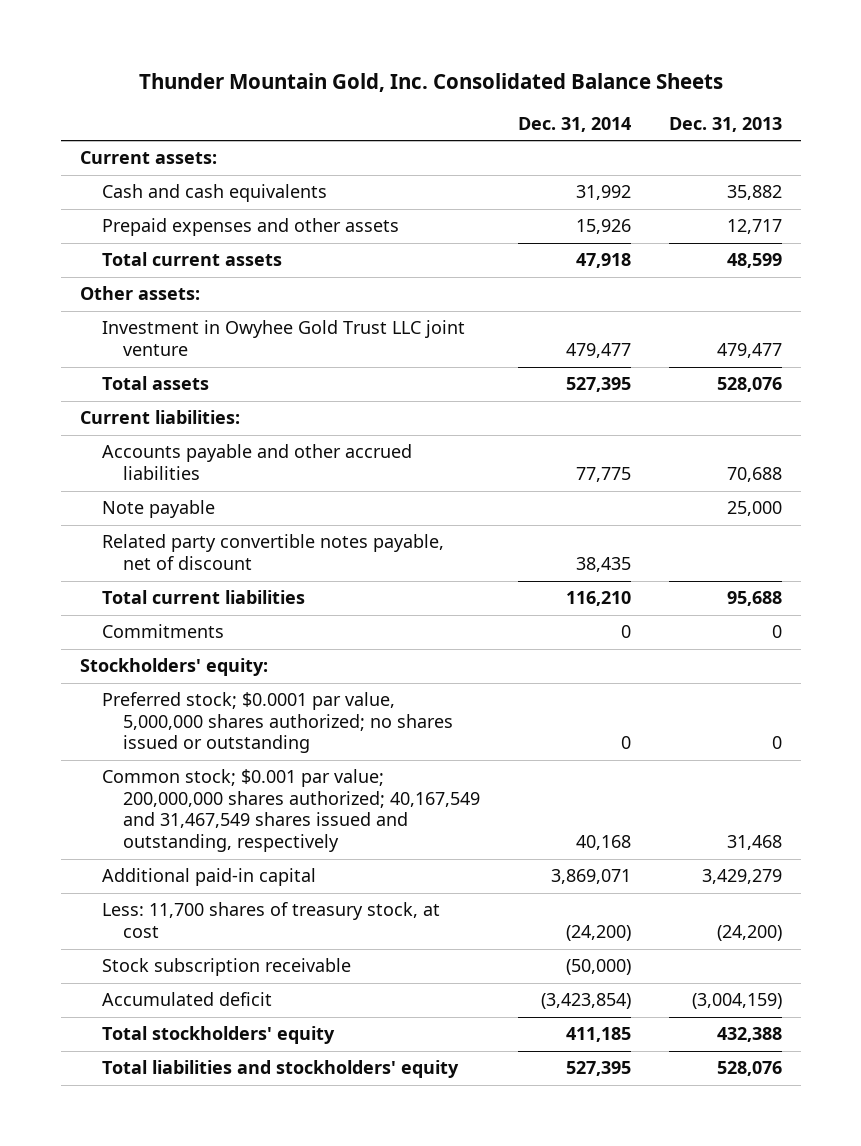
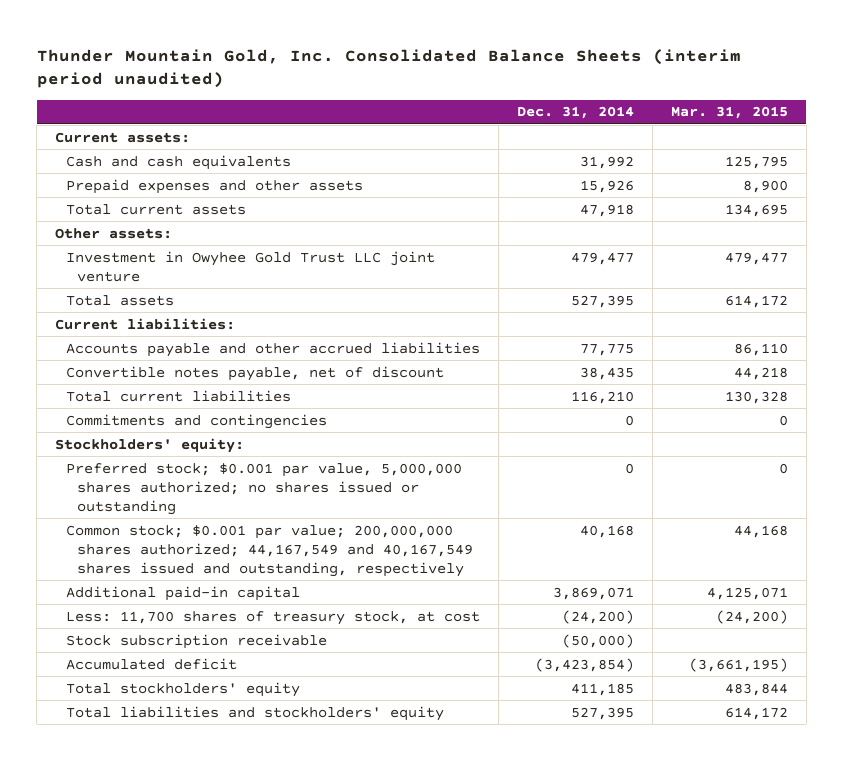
[138,72,723,92] Thunder Mountain Gold, Inc. Consolidated Balance Sheets -> [36,48,741,89] Thunder Mountain Gold, Inc. Consolidated Balance Sheets (interim period unaudited)
[668,116,782,132] Dec. 31, 2013 -> none
none -> [670,106,788,120] Mar. 31, 2015
[101,500,215,519] Note payable -> none
[101,534,444,570] Related party convertible notes payable, net of discount -> [66,365,445,381] Convertible notes payable, net of discount
[101,624,224,639] Commitments -> [66,413,328,429] Commitments and contingencies
[101,692,454,754] Preferred stock; $0.0001 par value, 5,000,000 shares authorized; no shares issued or outstanding -> [66,462,463,515] Preferred stock; $0.001 par value, 5,000,000 shares authorized; no shares issued or outstanding
[101,769,481,852] Common stock; $0.001 par value; 200,000,000 shares authorized; 40,167,549 and 31,467,549 shares issued and outstanding, respectively -> [66,524,473,577] Common stock; $0.001 par value; 200,000,000 shares authorized; 44,167,549 and 40,167,549 shares issued and outstanding, respectively

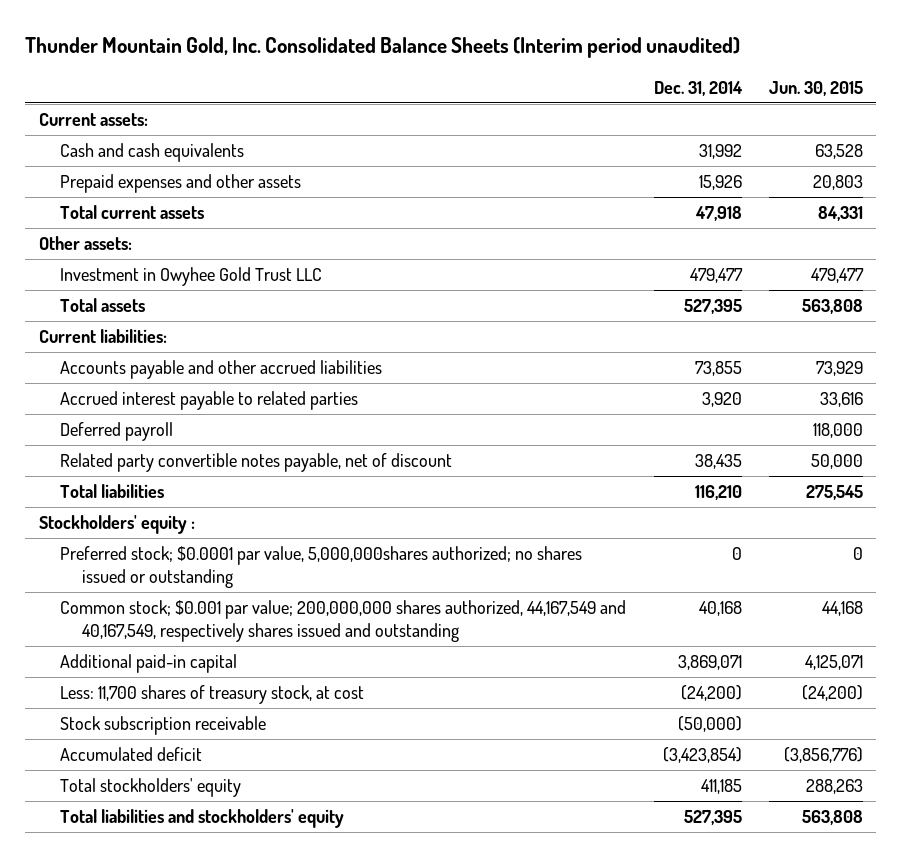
[36,48,741,89] Thunder Mountain Gold, Inc. Consolidated Balance Sheets (interim period unaudited) -> [25,37,741,59] Thunder Mountain Gold, Inc. Consolidated Balance Sheets (Interim period unaudited)
[670,106,788,120] Mar. 31, 2015 -> none
none -> [768,80,863,96] Jun. 30, 2015
[66,250,436,282] Investment in Owyhee Gold Trust LLC joint venture -> [60,267,323,287] Investment in Owyhee Gold Trust LLC
[66,413,328,429] Commitments and contingencies -> none
[579,343,634,356] 77,775 -> [694,361,742,377] 73,855
none -> [60,391,359,411] Accrued interest payable to related parties
none -> [60,422,174,442] Deferred payroll
[66,365,445,381] Convertible notes payable, net of discount -> [60,453,453,473] Related party convertible notes payable, net of discount
[66,389,292,402] Total current liabilities -> [60,484,165,499] Total liabilities
[55,437,245,453] Stockholders' equity: -> [38,515,195,535] Stockholders' equity :
[66,462,463,515] Preferred stock; $0.001 par value, 5,000,000 shares authorized; no shares issued or outstanding -> [60,546,583,588] Preferred stock; $0.0001 par value, 5,000,000shares authorized; no shares issued or outstanding
[66,524,473,577] Common stock; $0.001 par value; 200,000,000 shares authorized; 44,167,549 and 40,167,549 shares issued and outstanding, respectively -> [60,600,627,642] Common stock; $0.001 par value; 200,000,000 shares authorized, 44,167,549 and 40,167,549, respectively shares issued and outstanding

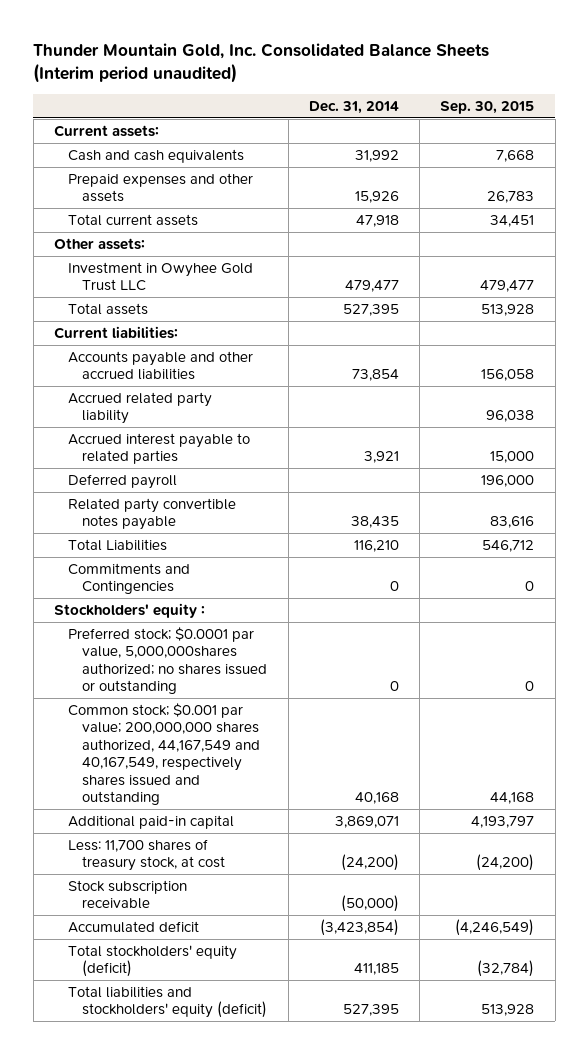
[768,80,863,96] Jun. 30, 2015 -> none
none -> [440,101,535,115] Sep. 30, 2015
[694,361,742,377] 73,855 -> [351,369,399,382] 73,854
none -> [68,391,213,425] Accrued related party liability
[701,392,742,408] 3,920 -> [363,451,399,464] 3,921
[60,453,453,473] Related party convertible notes payable, net of discount -> [68,497,237,531] Related party convertible notes payable
[60,484,165,499] Total liabilities -> [68,538,168,551] Total Liabilities
none -> [68,562,191,595] Commitments and Contingencies
[60,778,242,798] Total stockholders' equity -> [68,944,238,978] Total stockholders' equity (deficit)
[60,809,345,829] Total liabilities and stockholders' equity -> [68,985,268,1019] Total liabilities and stockholders' equity (deficit)

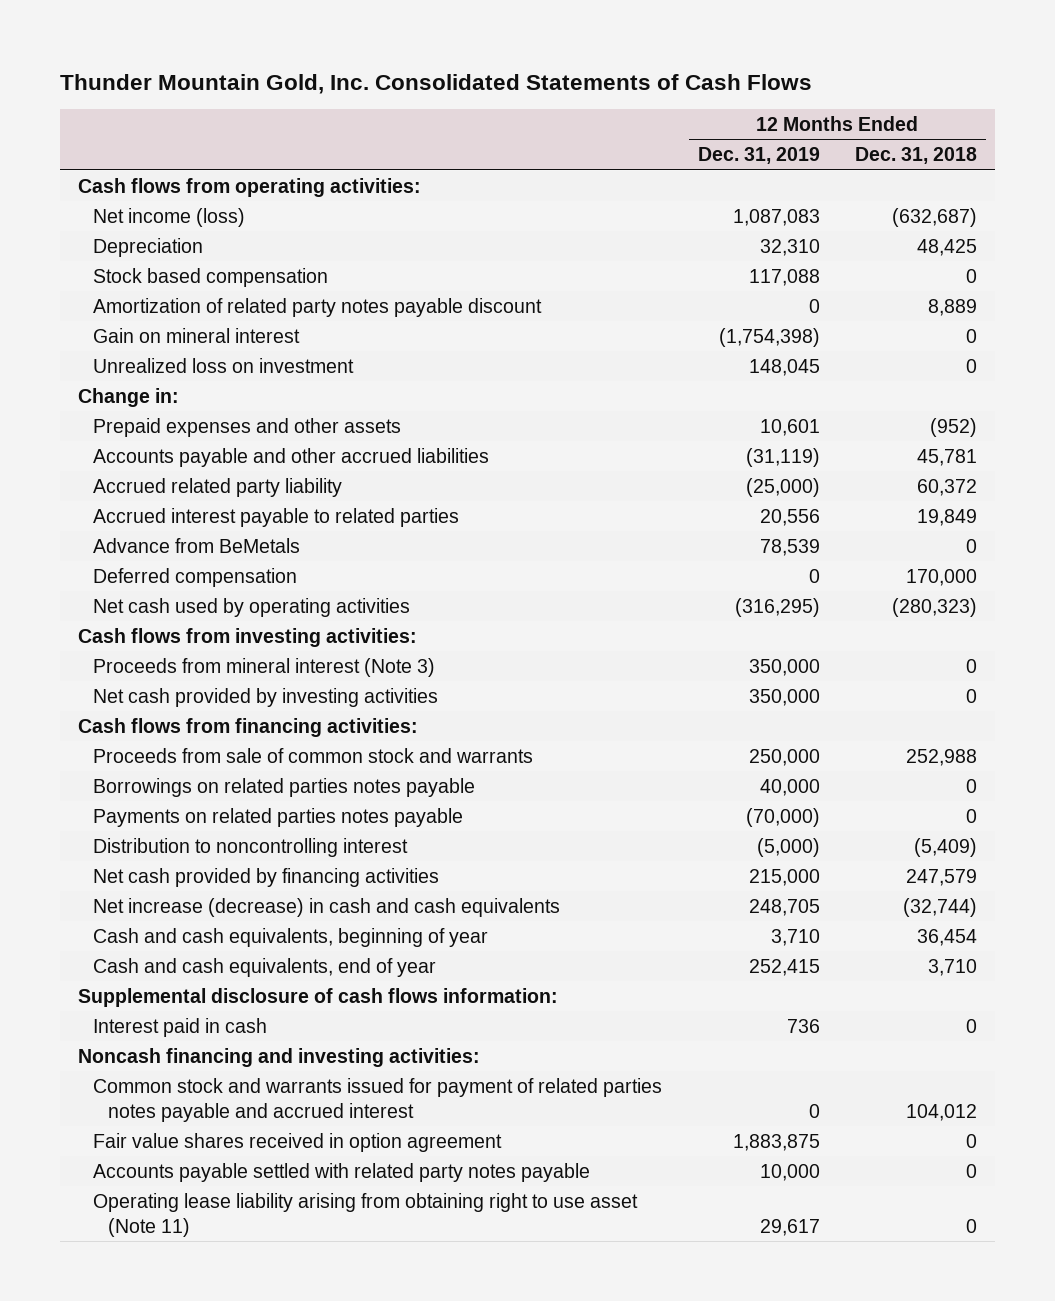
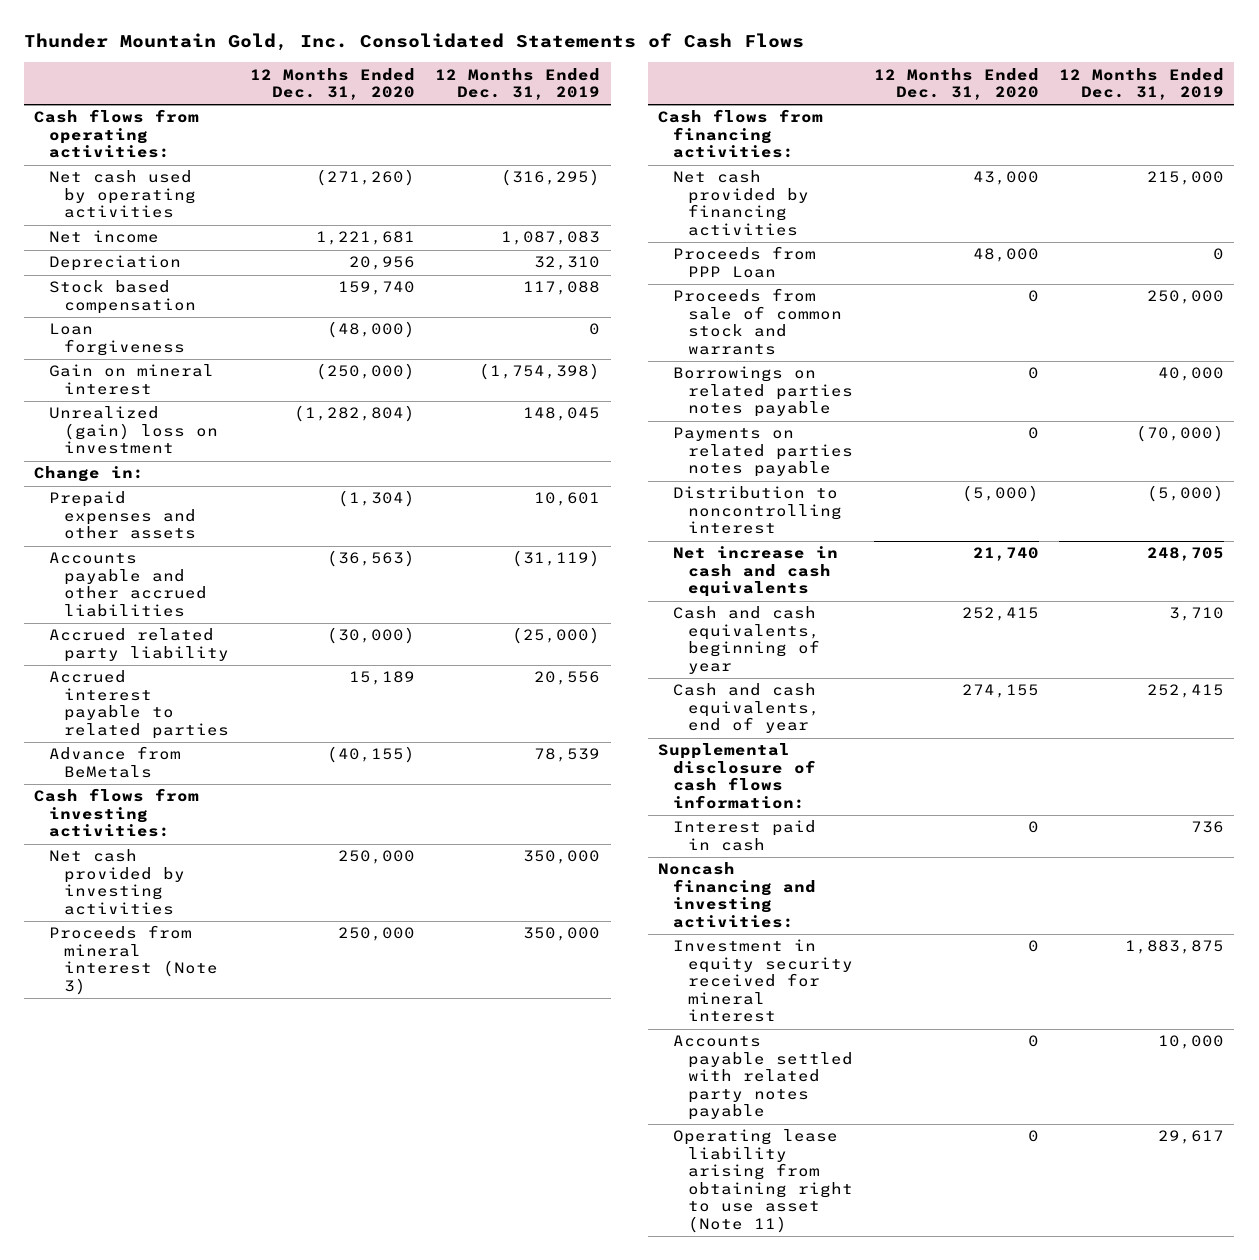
[855,147,978,165] Dec. 31, 2018 -> none
none -> [249,67,415,101] 12 Months Ended Dec. 31, 2020
[92,597,410,617] Net cash used by operating activities -> [49,170,197,219] Net cash used by operating activities
[92,207,245,227] Net income (loss) -> [49,230,160,244] Net income
[92,297,542,317] Amortization of related party notes payable discount -> none
none -> [49,323,186,356] Loan forgiveness
[92,357,354,373] Unrealized loss on investment -> [49,406,219,455] Unrealized (gain) loss on investment
[92,567,297,587] Deferred compensation -> none
[92,657,435,677] Proceeds from mineral interest (Note 3) -> [49,925,219,995] Proceeds from mineral interest (Note 3)
[92,867,439,887] Net cash provided by financing activities -> [673,170,810,236] Net cash provided by financing activities
none -> [673,246,817,278] Proceeds from PPP Loan
[92,897,560,917] Net increase (decrease) in cash and cash equivalents -> [673,546,839,598] Net increase in cash and cash equivalents
[92,1077,662,1122] Common stock and warrants issued for payment of related parties notes payable and accrued interest -> none
[92,1132,502,1152] Fair value shares received in option agreement -> [673,939,854,1023] Investment in equity security received for mineral interest

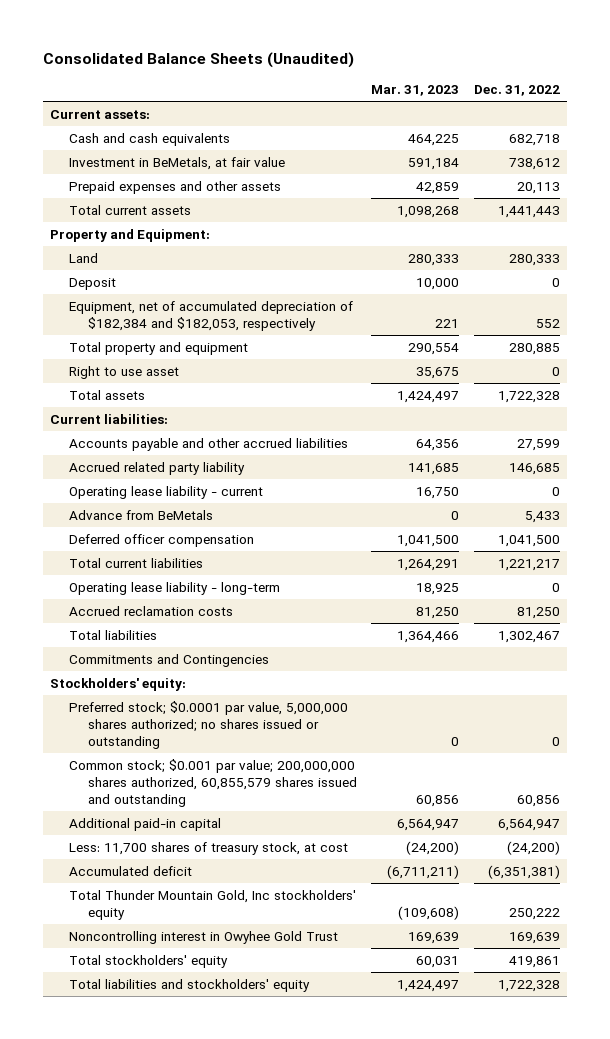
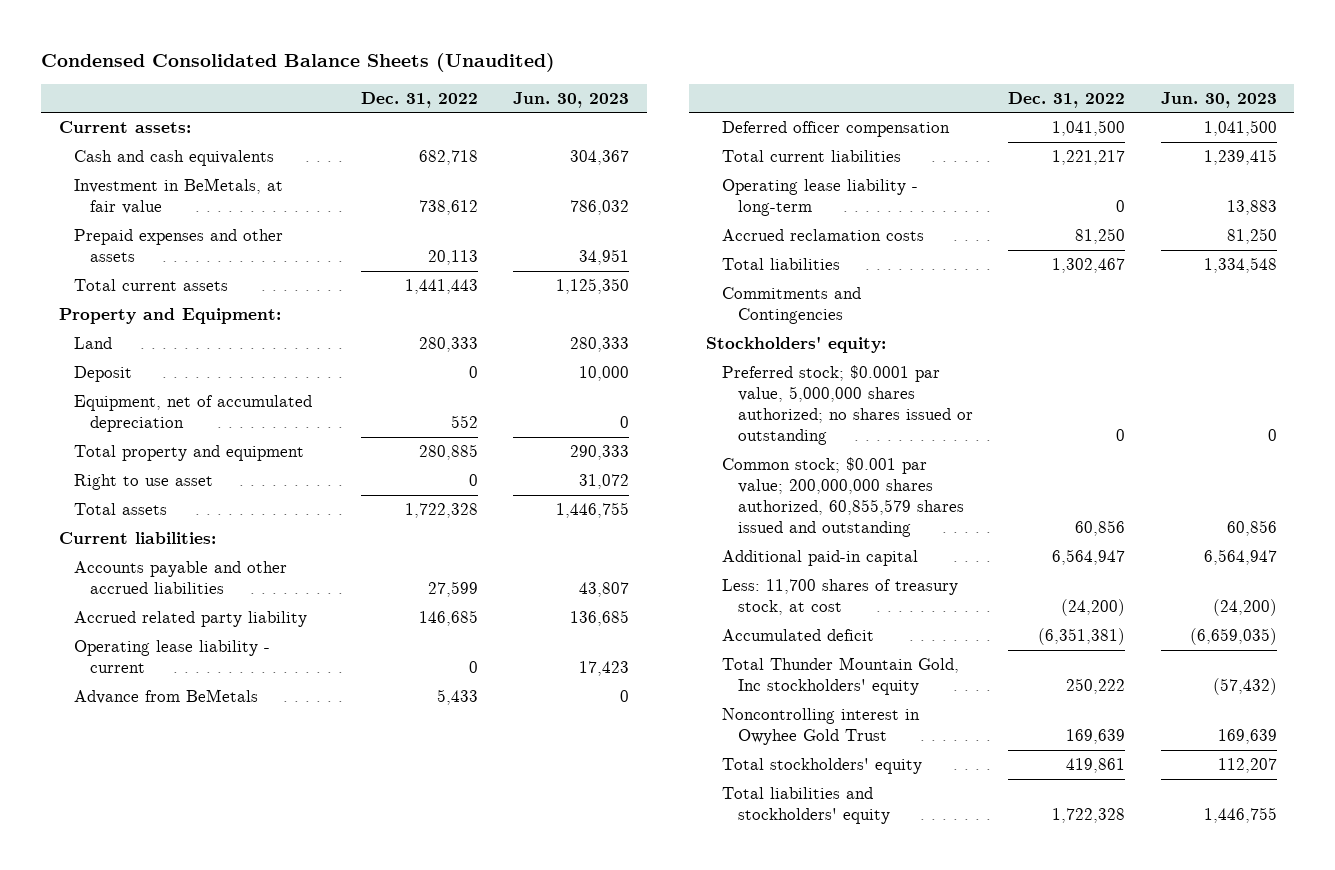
[42,51,354,68] Consolidated Balance Sheets (Unaudited) -> [40,52,555,72] Condensed Consolidated Balance Sheets (Unaudited)
[371,84,460,96] Mar. 31, 2023 -> none
none -> [513,91,630,108] Jun. 30, 2023
[68,300,353,331] Equipment, net of accumulated depreciation of $182,384 and $182,053, respectively -> [74,395,313,433] Equipment, net of accumulated depreciation

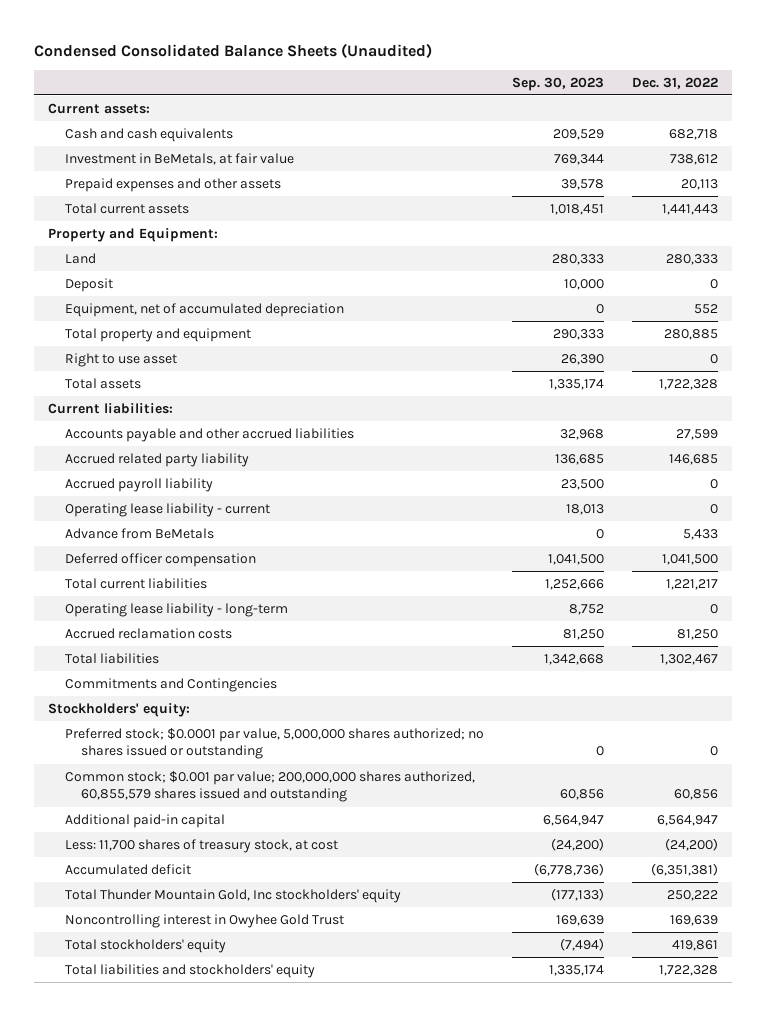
[513,91,630,108] Jun. 30, 2023 -> none
none -> [511,76,604,91] Sep. 30, 2023
none -> [64,478,213,493] Accrued payroll liability

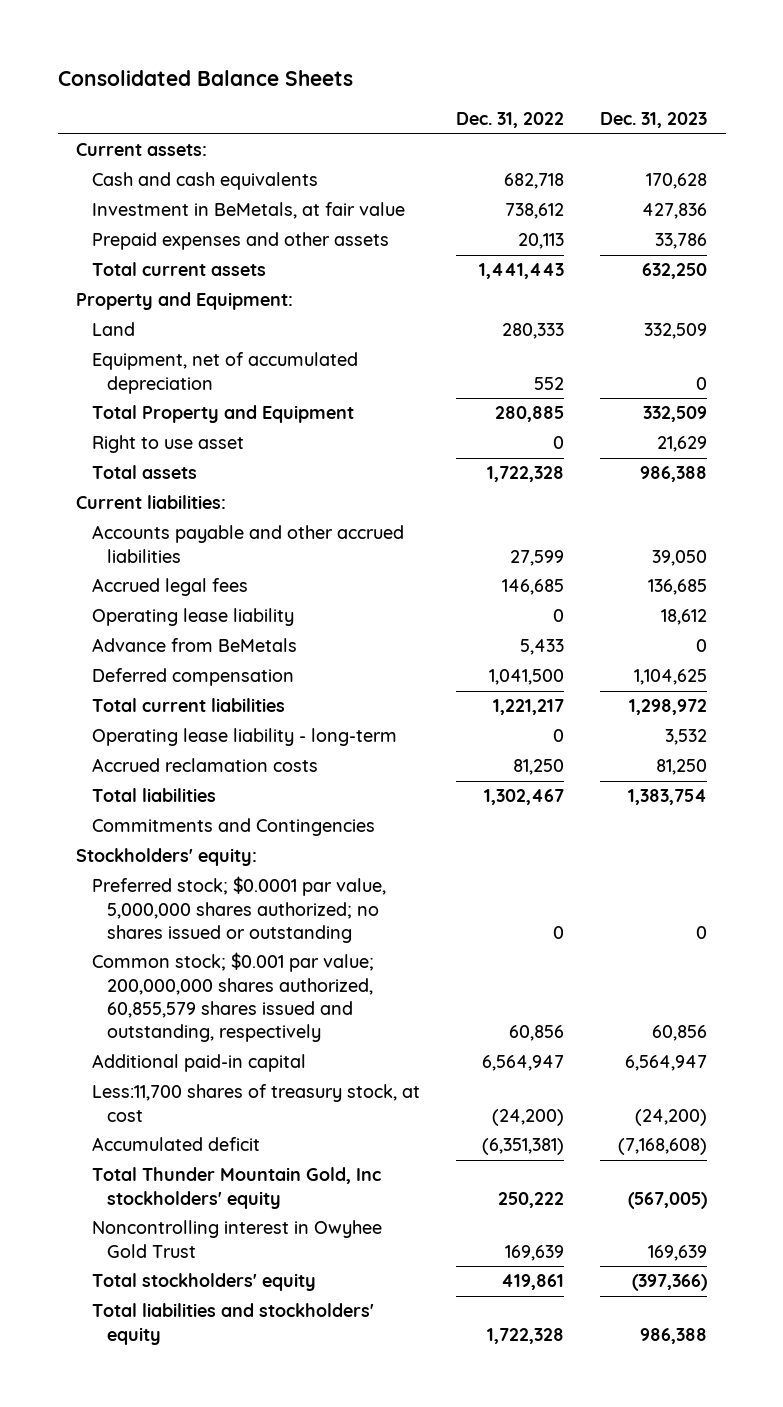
[33,42,432,58] Condensed Consolidated Balance Sheets (Unaudited) -> [57,69,353,86] Consolidated Balance Sheets
[511,76,604,91] Sep. 30, 2023 -> none
none -> [600,112,708,129] Dec. 31, 2023
[64,278,113,293] Deposit -> none
[64,328,251,343] Total property and equipment -> [91,405,354,424] Total Property and Equipment
[64,478,213,493] Accrued payroll liability -> none
[64,453,249,468] Accrued related party liability -> [91,578,248,597] Accrued legal fees
[64,503,270,518] Operating lease liability - current -> [91,608,294,627] Operating lease liability
[64,553,256,568] Deferred officer compensation -> [91,668,294,687] Deferred compensation
[64,771,475,803] Common stock; $0.001 par value; 200,000,000 shares authorized, 60,855,579 shares issued and outstanding -> [91,952,374,1042] Common stock; $0.001 par value; 200,000,000 shares authorized, 60,855,579 shares issued and outstanding, respectively
[64,839,338,854] Less: 11,700 shares of treasury stock, at cost -> [91,1084,420,1122] Less:11,700 shares of treasury stock, at cost

